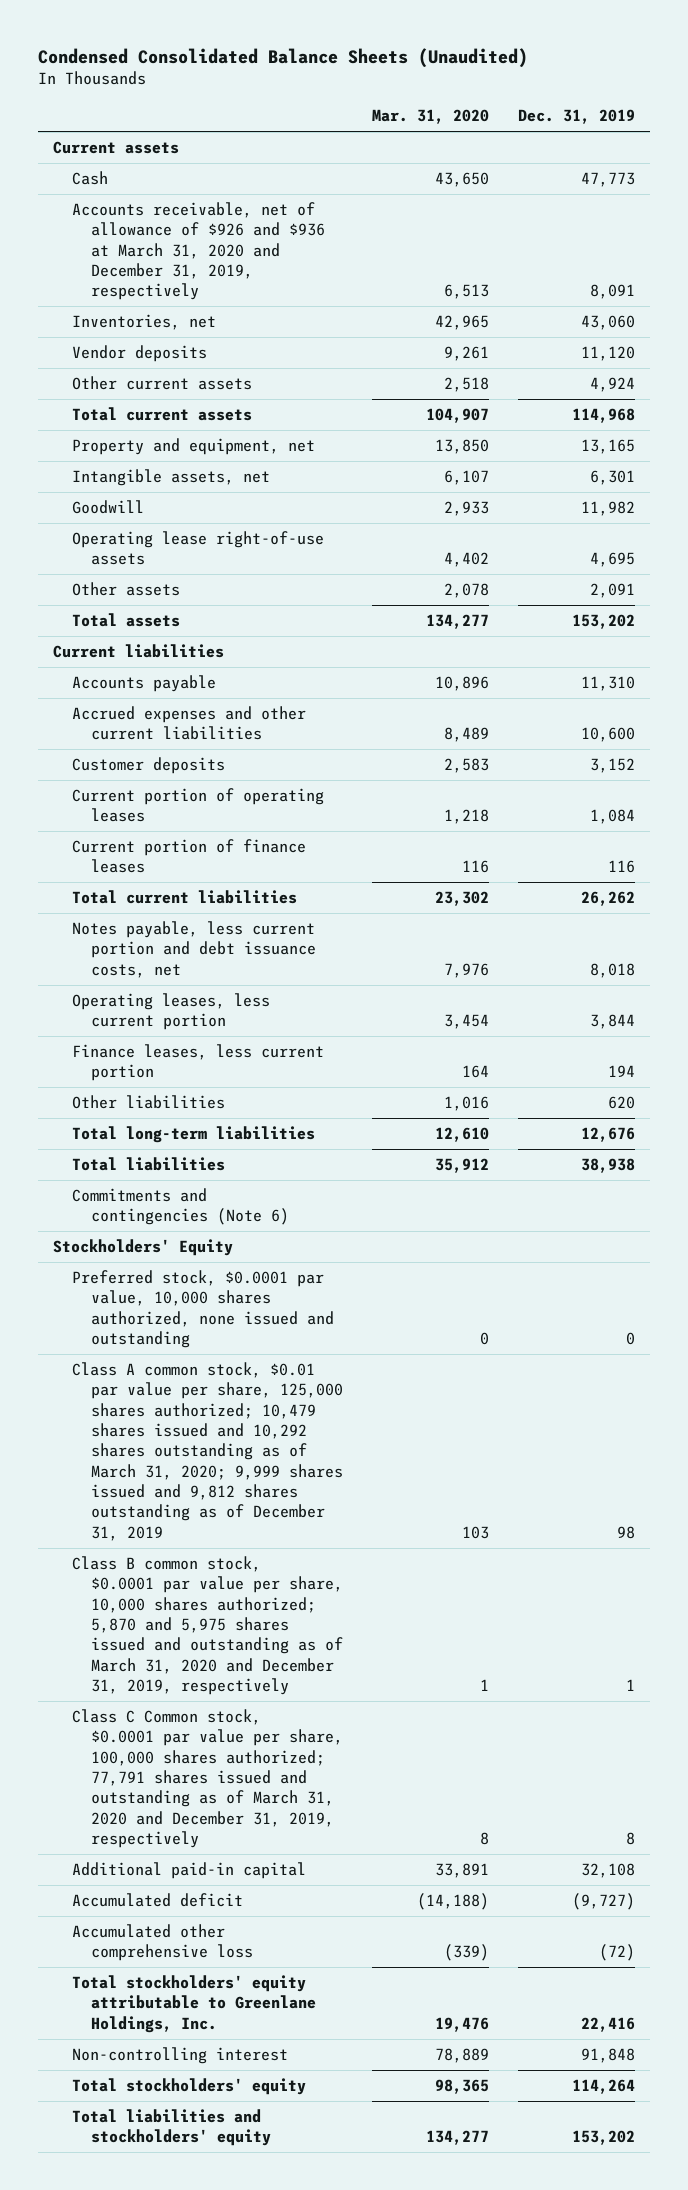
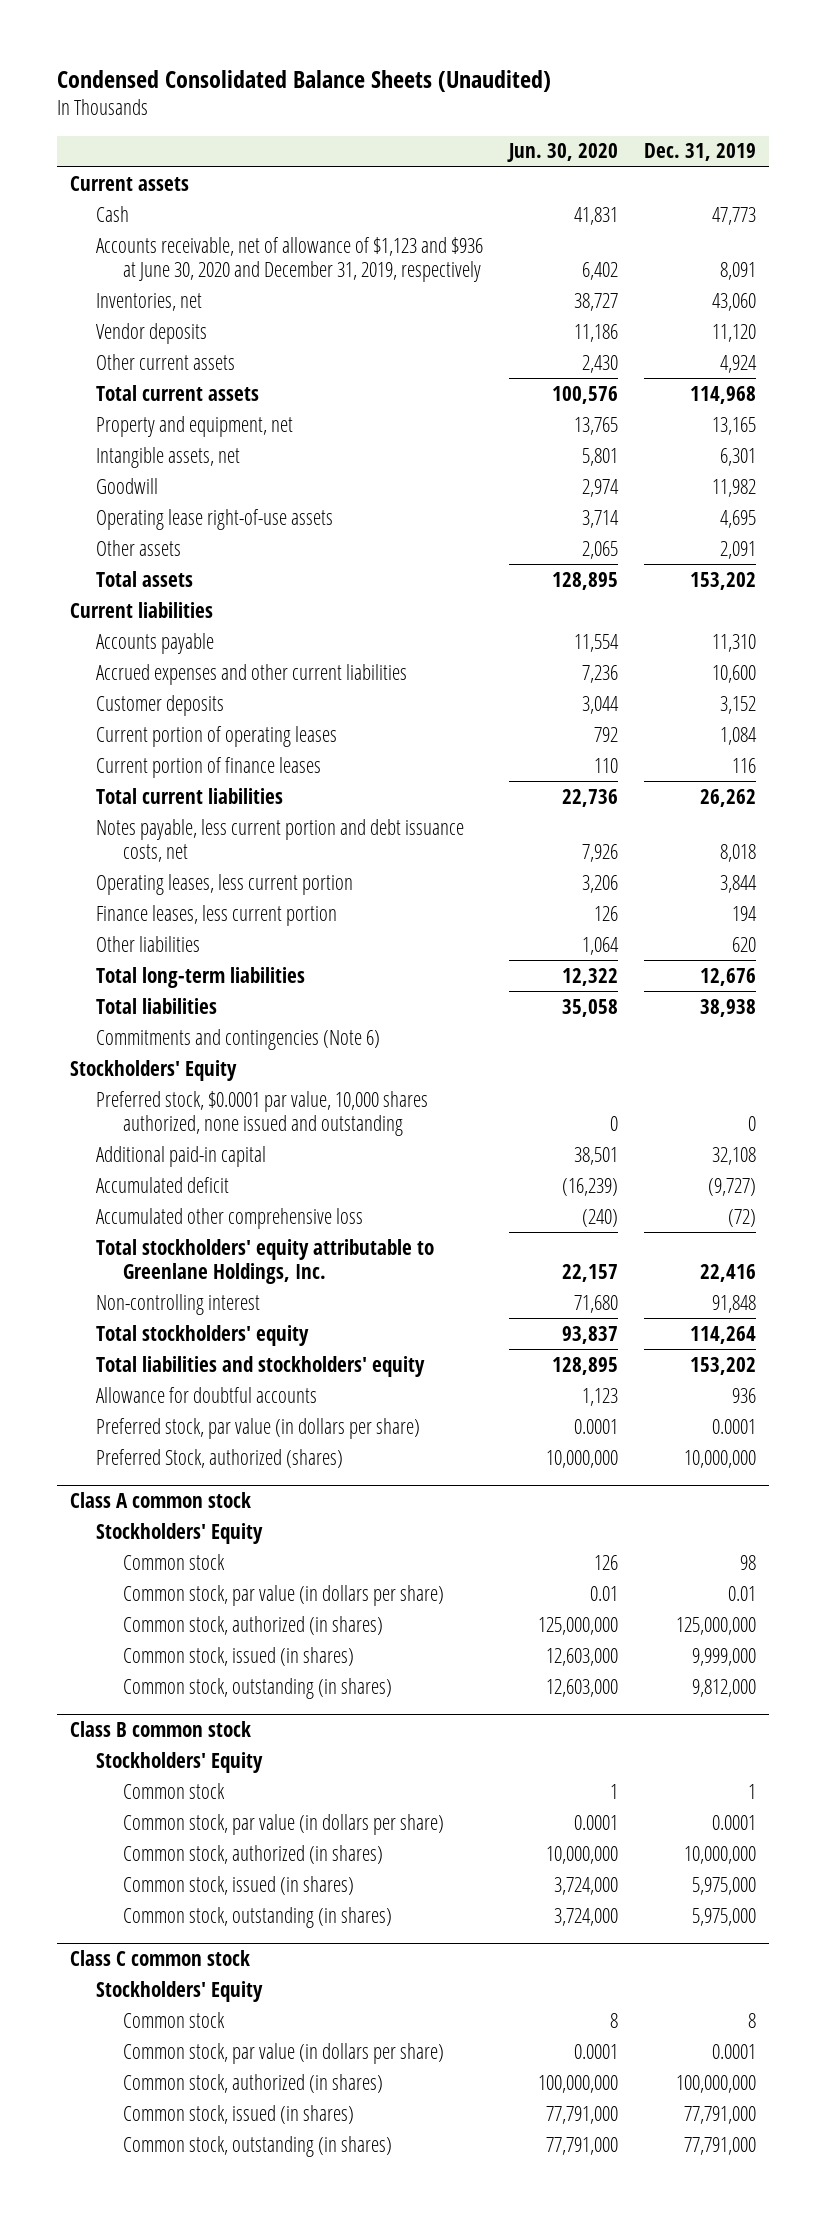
[372,109,490,125] Mar. 31, 2020 -> none
none -> [507,143,619,163] Jun. 30, 2020
[71,202,325,301] Accounts receivable, net of allowance of $926 and $936 at March 31, 2020 and December 31, 2019, respectively -> [96,236,484,282] Accounts receivable, net of allowance of $1,123 and $936 at June 30, 2020 and December 31, 2019, respectively
[71,1362,343,1541] Class A common stock, $0.01 par value per share, 125,000 shares authorized; 10,479 shares issued and 10,292 shares outstanding as of March 31, 2020; 9,999 shares issued and 9,812 shares outstanding as of December 31, 2019 -> none
[71,1556,343,1696] Class B common stock, $0.0001 par value per share, 10,000 shares authorized; 5,870 and 5,975 shares issued and outstanding as of March 31, 2020 and December 31, 2019, respectively -> none
[71,1709,343,1849] Class C Common stock, $0.0001 par value per share, 100,000 shares authorized; 77,791 shares issued and outstanding as of March 31, 2020 and December 31, 2019, respectively -> none
none -> [96,1386,318,1403] Allowance for doubtful accounts
none -> [96,1417,421,1439] Preferred stock, par value (in dollars per share)
none -> [96,1448,344,1468] Preferred Stock, authorized (shares)
none -> [69,1491,251,1508] Class A common stock
none -> [96,1522,264,1544] Stockholders' Equity
none -> [123,1553,226,1570] Common stock
none -> [123,1584,445,1606] Common stock, par value (in dollars per share)
none -> [123,1615,384,1635] Common stock, authorized (in shares)
none -> [123,1646,355,1666] Common stock, issued (in shares)
none -> [123,1677,393,1699] Common stock, outstanding (in shares)
none -> [69,1720,251,1737] Class B common stock
none -> [96,1751,264,1773] Stockholders' Equity
none -> [123,1782,226,1799] Common stock
none -> [123,1813,445,1835] Common stock, par value (in dollars per share)
none -> [123,1844,384,1864] Common stock, authorized (in shares)
none -> [123,1875,355,1895] Common stock, issued (in shares)
none -> [123,1906,393,1928] Common stock, outstanding (in shares)
none -> [69,1949,250,1966] Class C common stock
none -> [96,1980,264,2002] Stockholders' Equity
none -> [123,2011,226,2028] Common stock
none -> [123,2042,445,2064] Common stock, par value (in dollars per share)
none -> [123,2073,384,2093] Common stock, authorized (in shares)
none -> [123,2104,355,2124] Common stock, issued (in shares)
none -> [123,2135,393,2157] Common stock, outstanding (in shares)

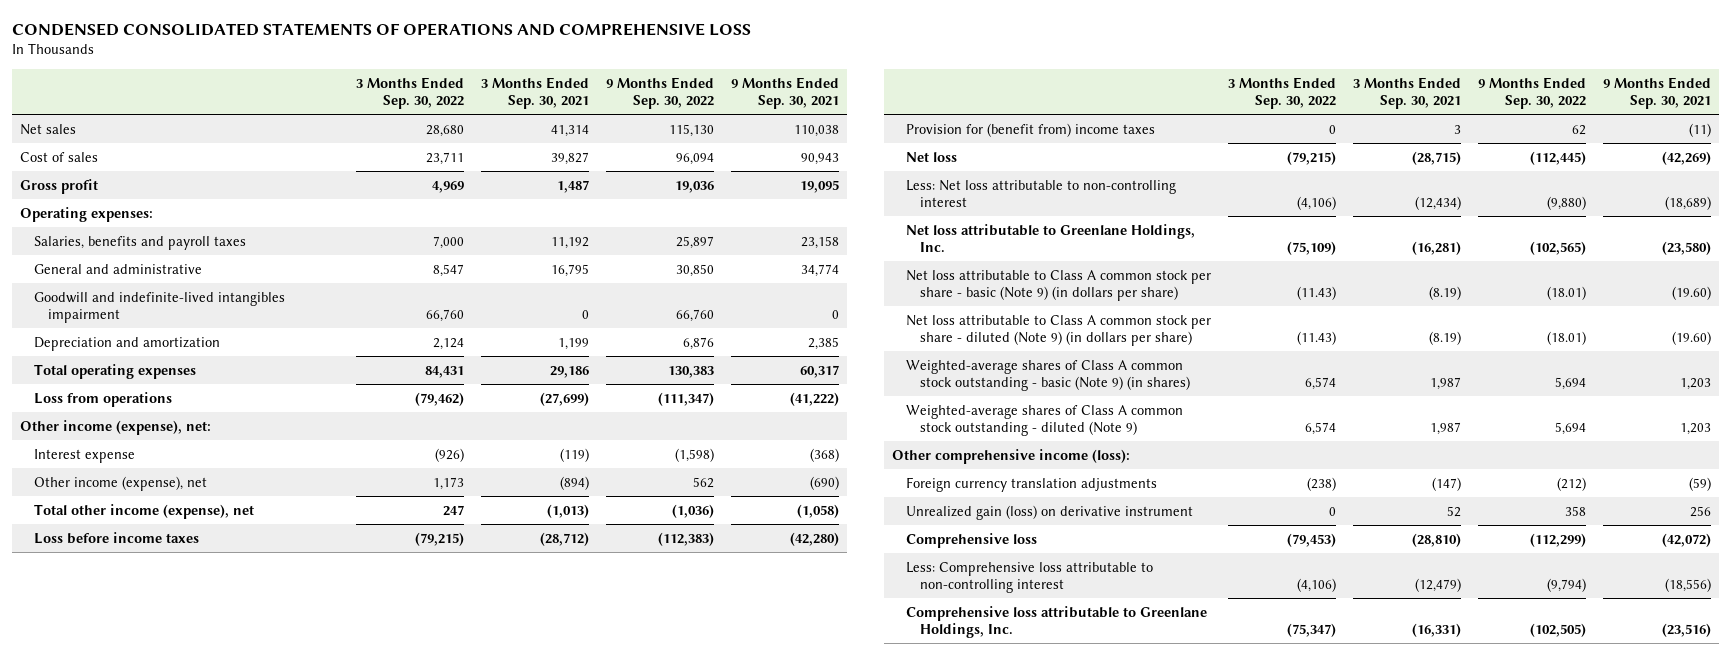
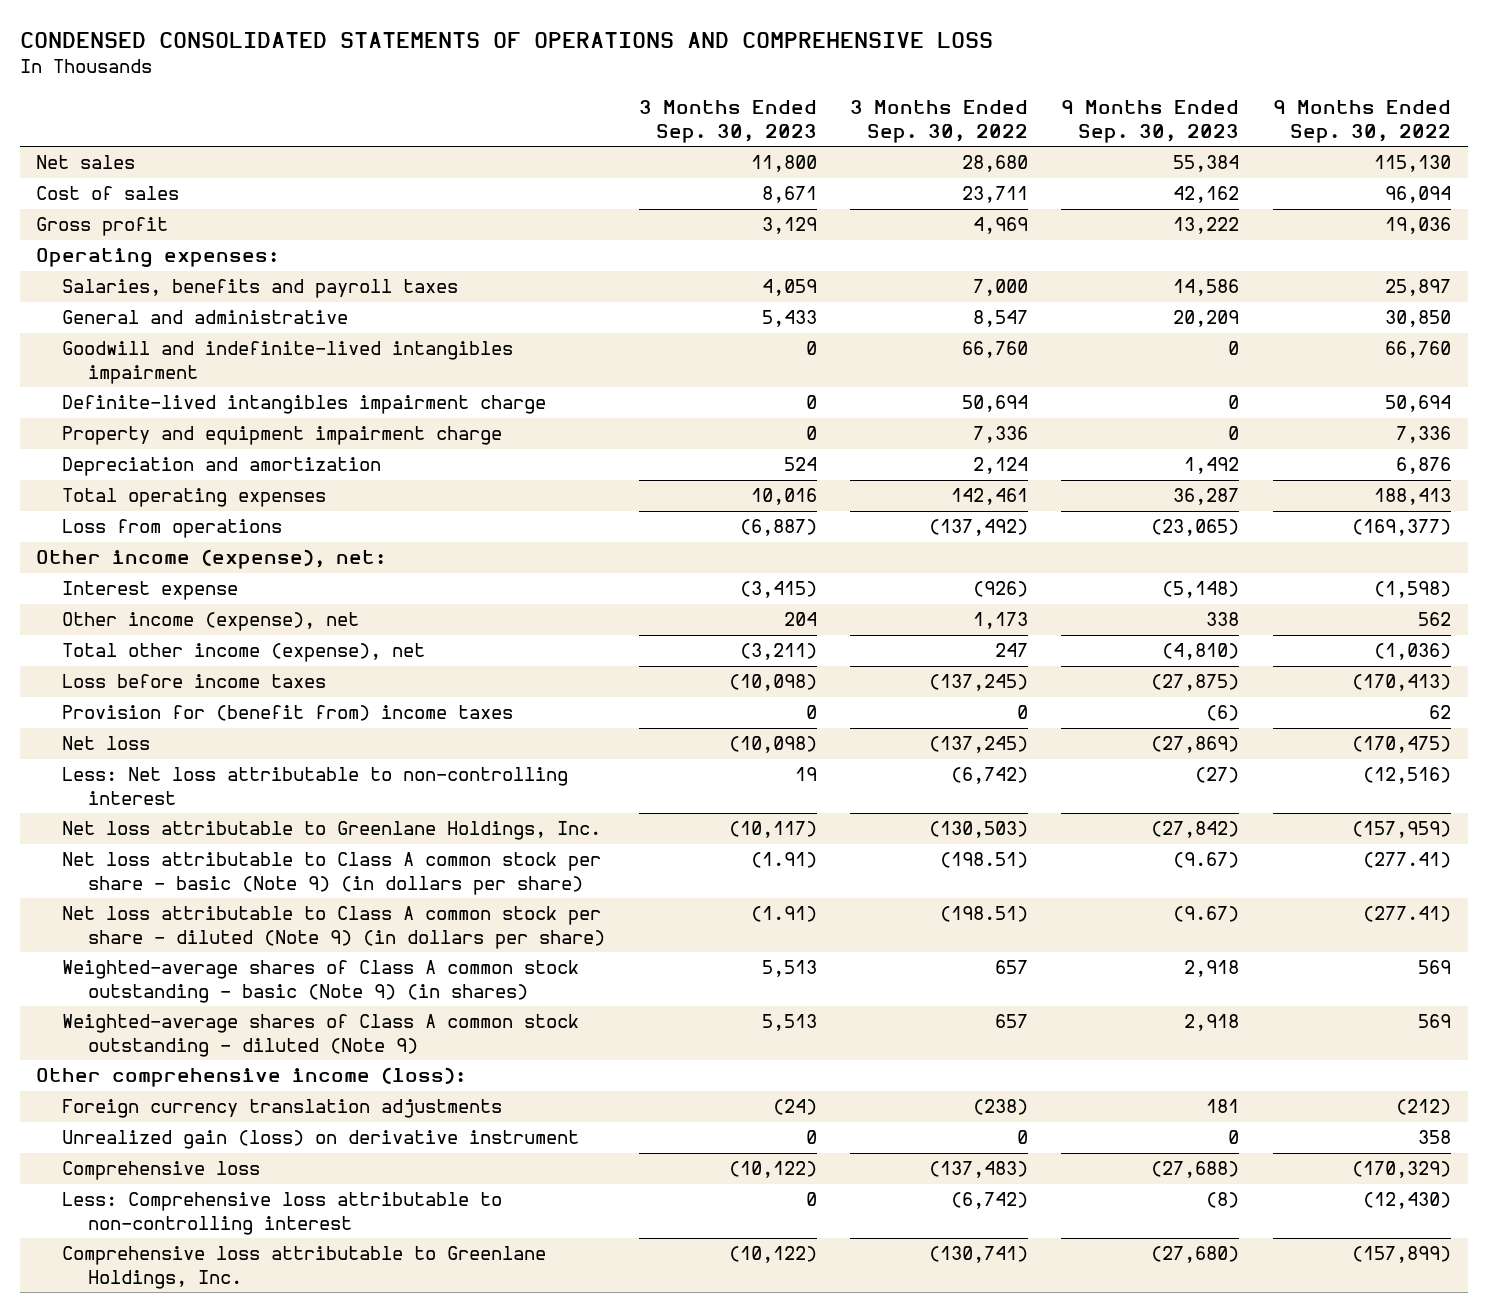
[481,76,590,109] 3 Months Ended Sep. 30, 2021 -> none
[730,76,839,109] 9 Months Ended Sep. 30, 2021 -> none
none -> [638,100,817,143] 3 Months Ended Sep. 30, 2023
none -> [1061,100,1240,143] 9 Months Ended Sep. 30, 2023
none -> [62,395,547,415] Definite-lived intangibles impairment charge
none -> [62,426,503,446] Property and equipment impairment charge
[425,365,465,378] 84,431 -> [951,488,1029,506] 142,461
[667,365,714,378] 130,383 -> [1373,488,1451,506] 188,413
[415,391,465,406] (79,462) -> [929,519,1029,537] (137,492)
[657,391,714,406] (111,347) -> [1351,519,1451,537] (169,377)
[415,531,465,546] (79,215) -> [929,674,1029,692] (137,245)
[657,531,714,546] (112,383) -> [1351,674,1451,692] (170,413)
[1287,150,1337,165] (79,215) -> [929,736,1029,754] (137,245)
[1530,150,1587,165] (112,445) -> [1351,736,1451,754] (170,475)
[1297,196,1337,211] (4,106) -> [951,767,1029,785] (6,742)
[1547,196,1587,211] (9,880) -> [1362,767,1451,785] (12,516)
[1287,241,1337,256] (75,109) -> [929,821,1029,839] (130,503)
[1530,241,1587,256] (102,565) -> [1351,821,1451,839] (157,959)
[1297,286,1337,301] (11.43) -> [940,852,1029,869] (198.51)
[1547,286,1587,301] (18.01) -> [1362,852,1451,869] (277.41)
[1297,331,1337,346] (11.43) -> [940,906,1029,923] (198.51)
[1547,331,1587,346] (18.01) -> [1362,906,1451,923] (277.41)
[1305,377,1337,391] 6,574 -> [995,960,1029,975] 657
[1555,377,1587,391] 5,694 -> [1417,960,1451,975] 569
[1305,422,1337,436] 6,574 -> [995,1014,1029,1029] 657
[1555,422,1587,436] 5,694 -> [1417,1014,1451,1029] 569
[1287,532,1337,547] (79,453) -> [929,1161,1029,1179] (137,483)
[1530,532,1587,547] (112,299) -> [1351,1161,1451,1179] (170,329)
[1297,578,1337,593] (4,106) -> [951,1192,1029,1210] (6,742)
[1547,578,1587,593] (9,794) -> [1362,1192,1451,1210] (12,430)
[1287,623,1337,638] (75,347) -> [929,1246,1029,1264] (130,741)
[1530,623,1587,638] (102,505) -> [1351,1246,1451,1264] (157,899)

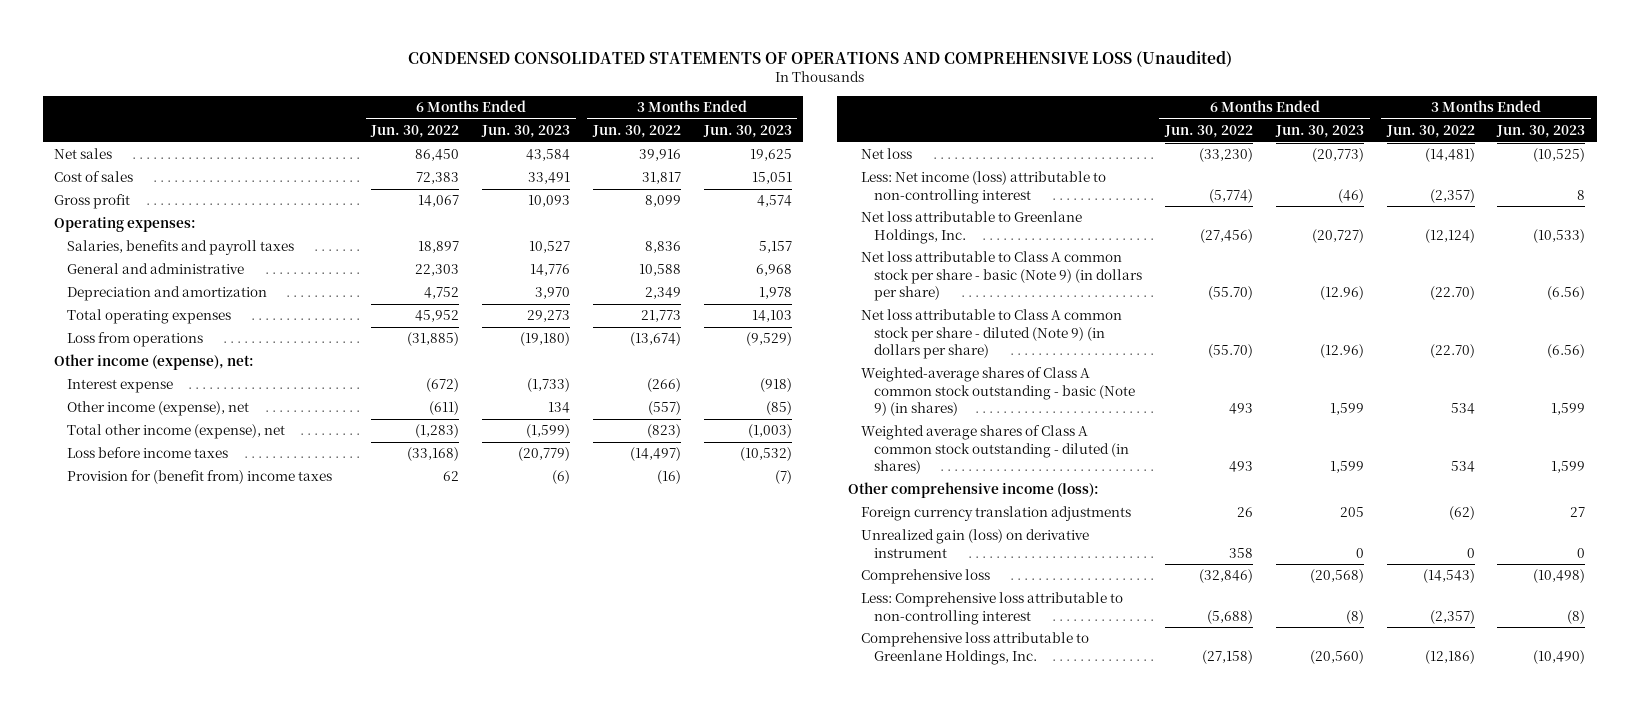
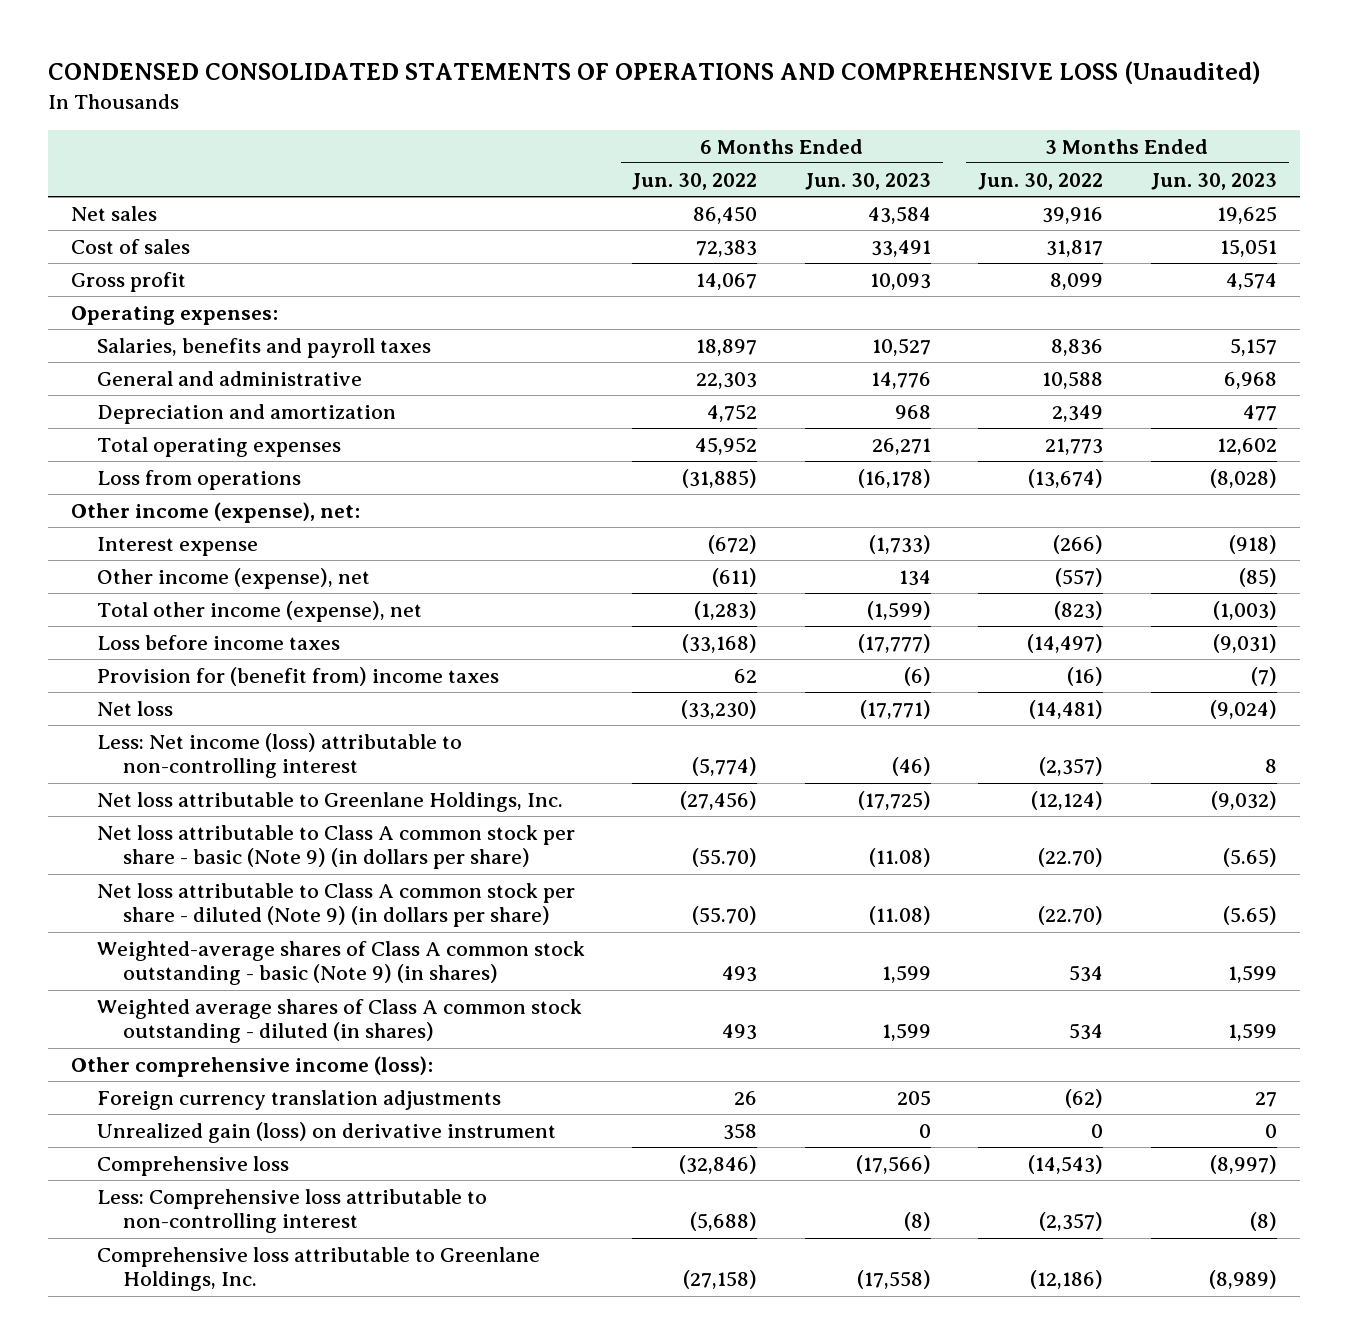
[535,287,571,300] 3,970 -> [894,404,931,419] 968
[758,287,792,300] 1,978 -> [1242,404,1277,421] 477
[527,310,571,323] 29,273 -> [871,437,931,455] 26,271
[751,310,792,323] 14,103 -> [1216,437,1277,455] 12,602
[520,332,571,347] (19,180) -> [857,468,931,488] (16,178)
[745,332,792,347] (9,529) -> [1209,468,1277,488] (8,028)
[518,447,571,462] (20,779) -> [857,633,931,653] (17,777)
[739,447,792,462] (10,532) -> [1212,633,1277,653] (9,031)
[1311,148,1364,163] (20,773) -> [859,699,931,719] (17,771)
[1533,148,1586,163] (10,525) -> [1209,699,1277,719] (9,024)
[1311,228,1364,243] (20,727) -> [857,790,931,810] (17,725)
[1533,228,1586,243] (10,533) -> [1210,790,1277,810] (9,032)
[1319,286,1364,301] (12.96) -> [868,848,931,868] (11.08)
[1547,286,1586,301] (6.56) -> [1222,848,1277,868] (5.65)
[1319,344,1364,359] (12.96) -> [868,906,931,926] (11.08)
[1547,344,1586,359] (6.56) -> [1222,906,1277,926] (5.65)
[1309,569,1364,584] (20,568) -> [855,1154,931,1174] (17,566)
[1533,569,1586,584] (10,498) -> [1209,1154,1277,1174] (8,997)
[1309,649,1364,664] (20,560) -> [856,1270,931,1290] (17,558)
[1533,649,1586,664] (10,490) -> [1208,1270,1277,1290] (8,989)

